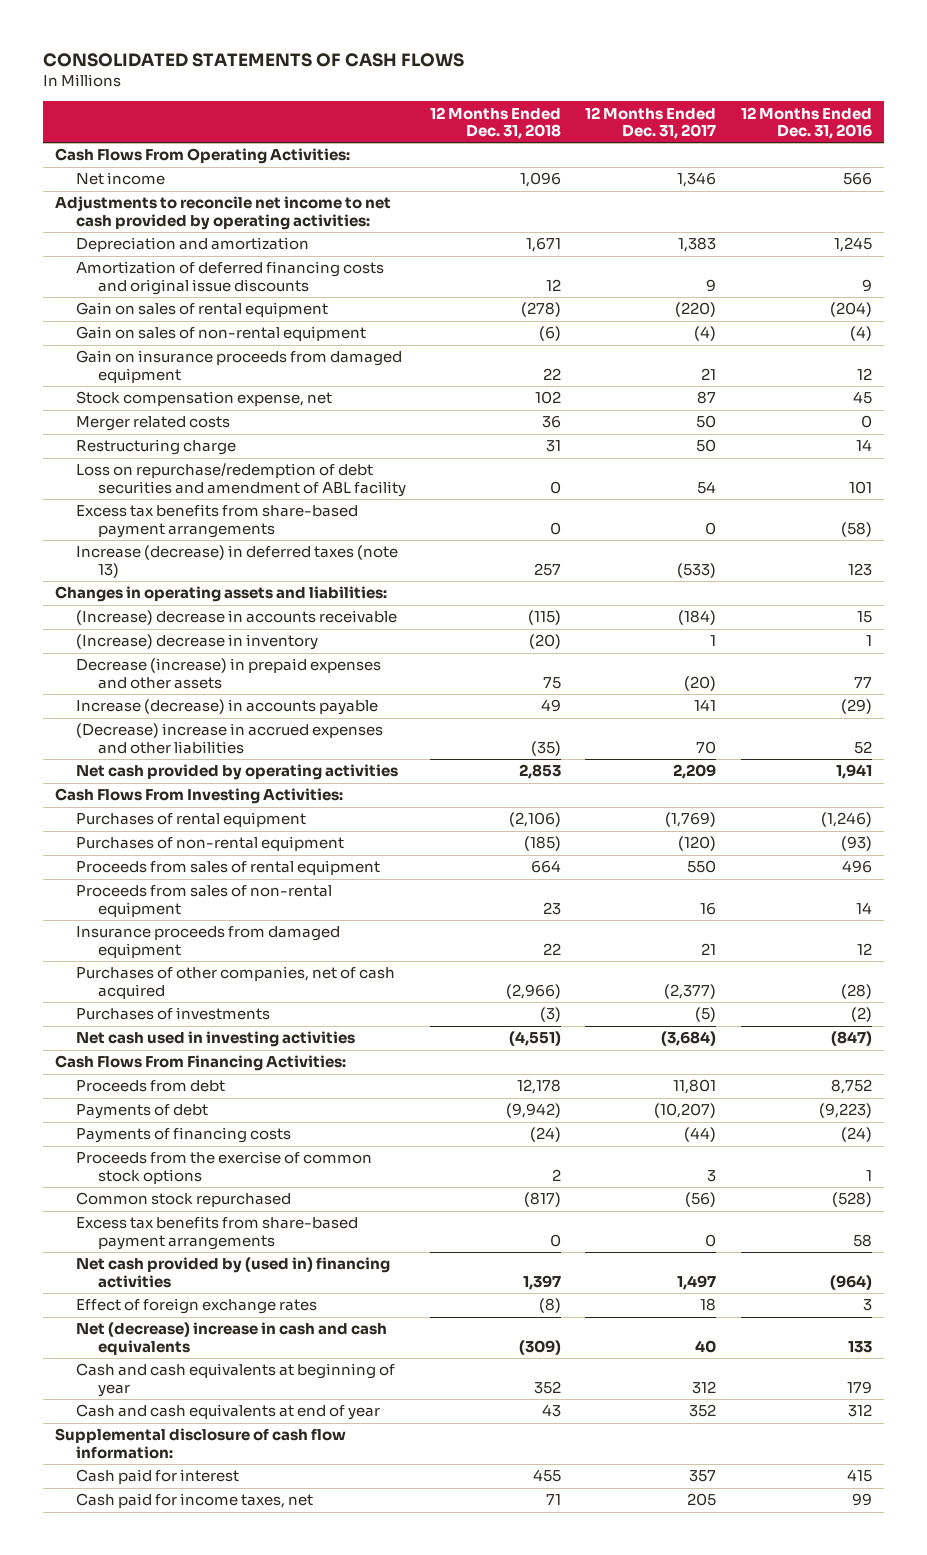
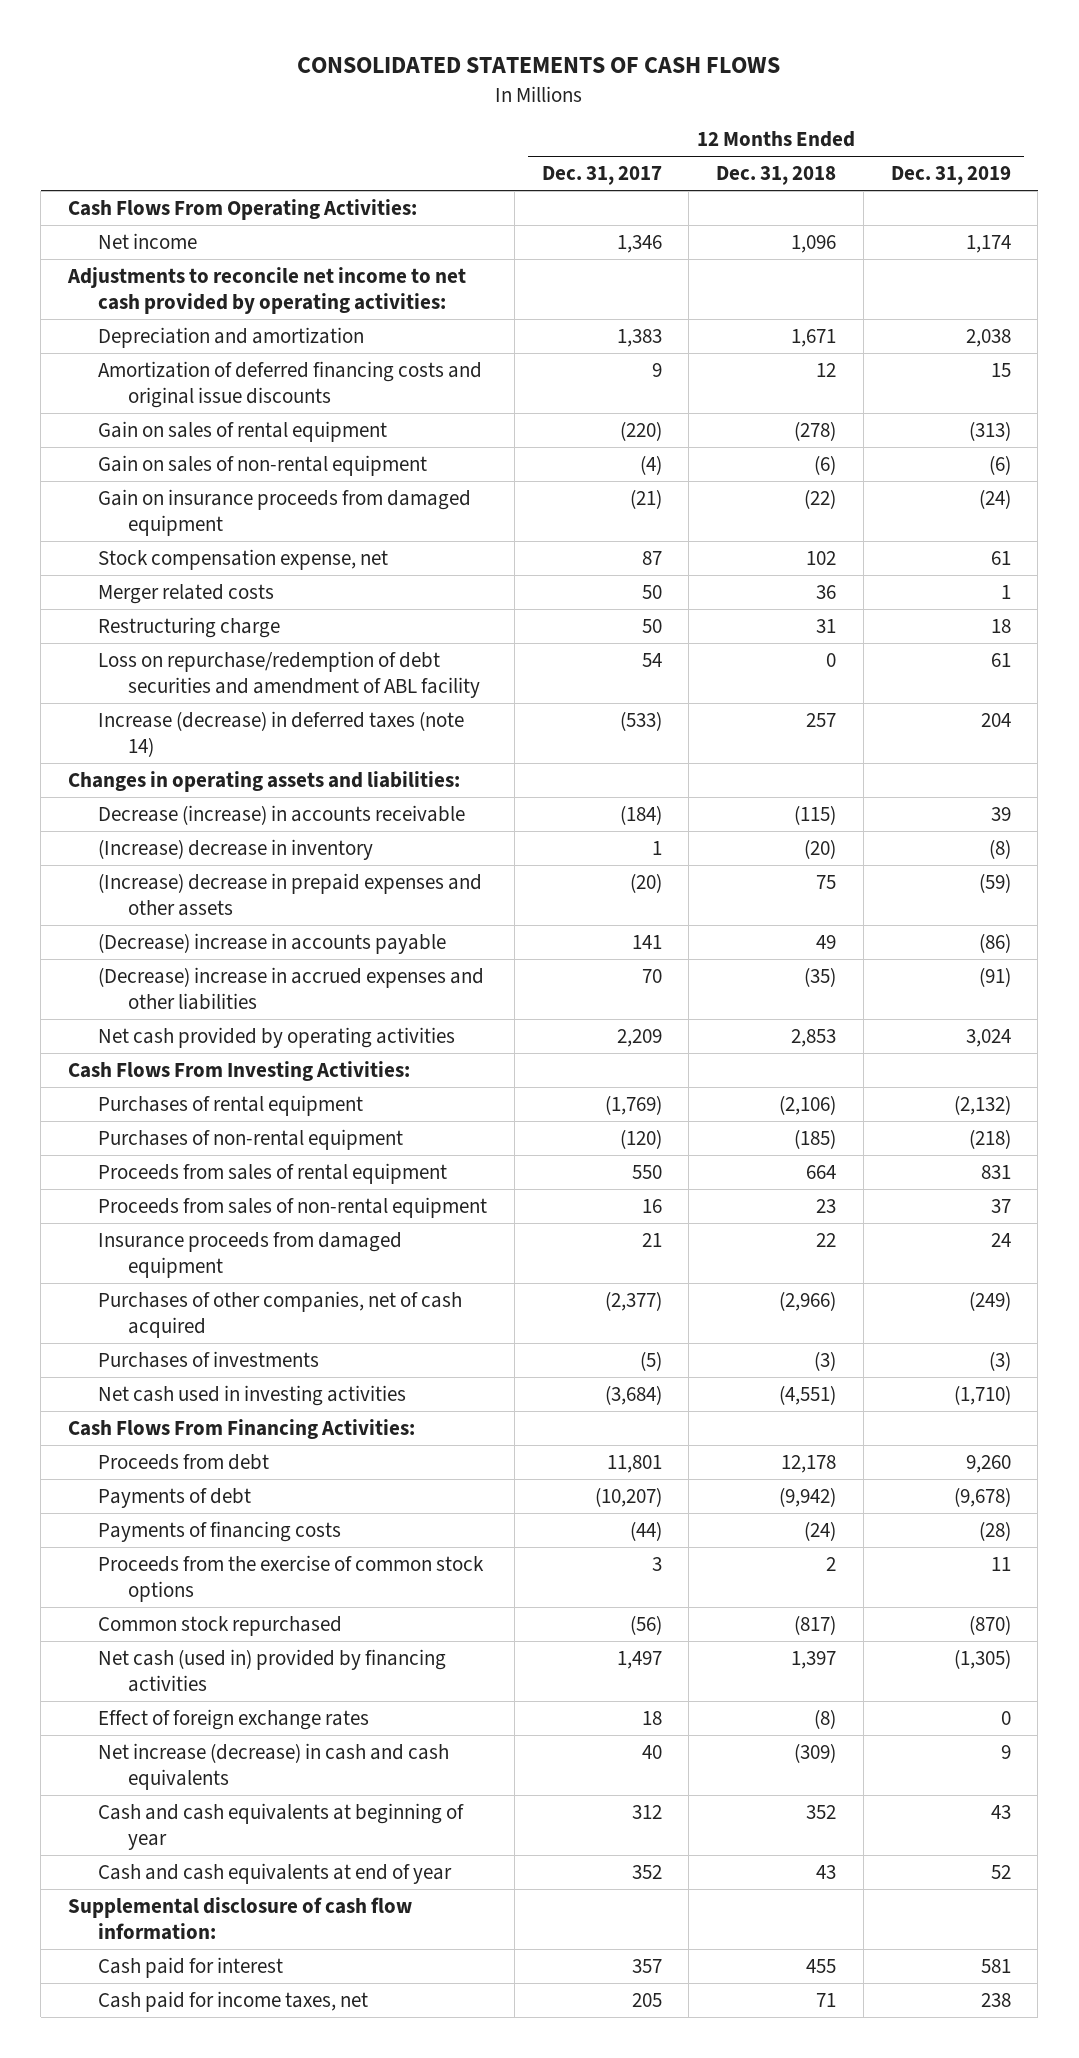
[740,106,872,140] 12 Months Ended Dec. 31, 2016 -> none
none -> [890,166,1011,186] Dec. 31, 2019
[543,367,562,380] 22 -> [804,488,837,509] (22)
[701,367,717,380] 21 -> [629,488,662,509] (21)
[76,504,359,538] Excess tax benefits from share-based payment arrangements -> none
[76,545,399,578] Increase (decrease) in deferred taxes (note 13) -> [98,710,465,758] Increase (decrease) in deferred taxes (note 14)
[76,610,398,626] (Increase) decrease in accounts receivable -> [98,804,466,825] Decrease (increase) in accounts receivable
[76,658,382,689] Decrease (increase) in prepaid expenses and other assets -> [98,872,483,917] (Increase) decrease in prepaid expenses and other assets
[76,699,379,716] Increase (decrease) in accounts payable -> [98,932,447,954] (Decrease) increase in accounts payable
[76,1216,359,1250] Excess tax benefits from share-based payment arrangements -> none
[76,1257,391,1288] Net cash provided by (used in) financing activities -> [98,1648,447,1693] Net cash (used in) provided by financing activities
[76,1322,388,1355] Net (decrease) increase in cash and cash equivalents -> [98,1742,450,1791] Net increase (decrease) in cash and cash equivalents

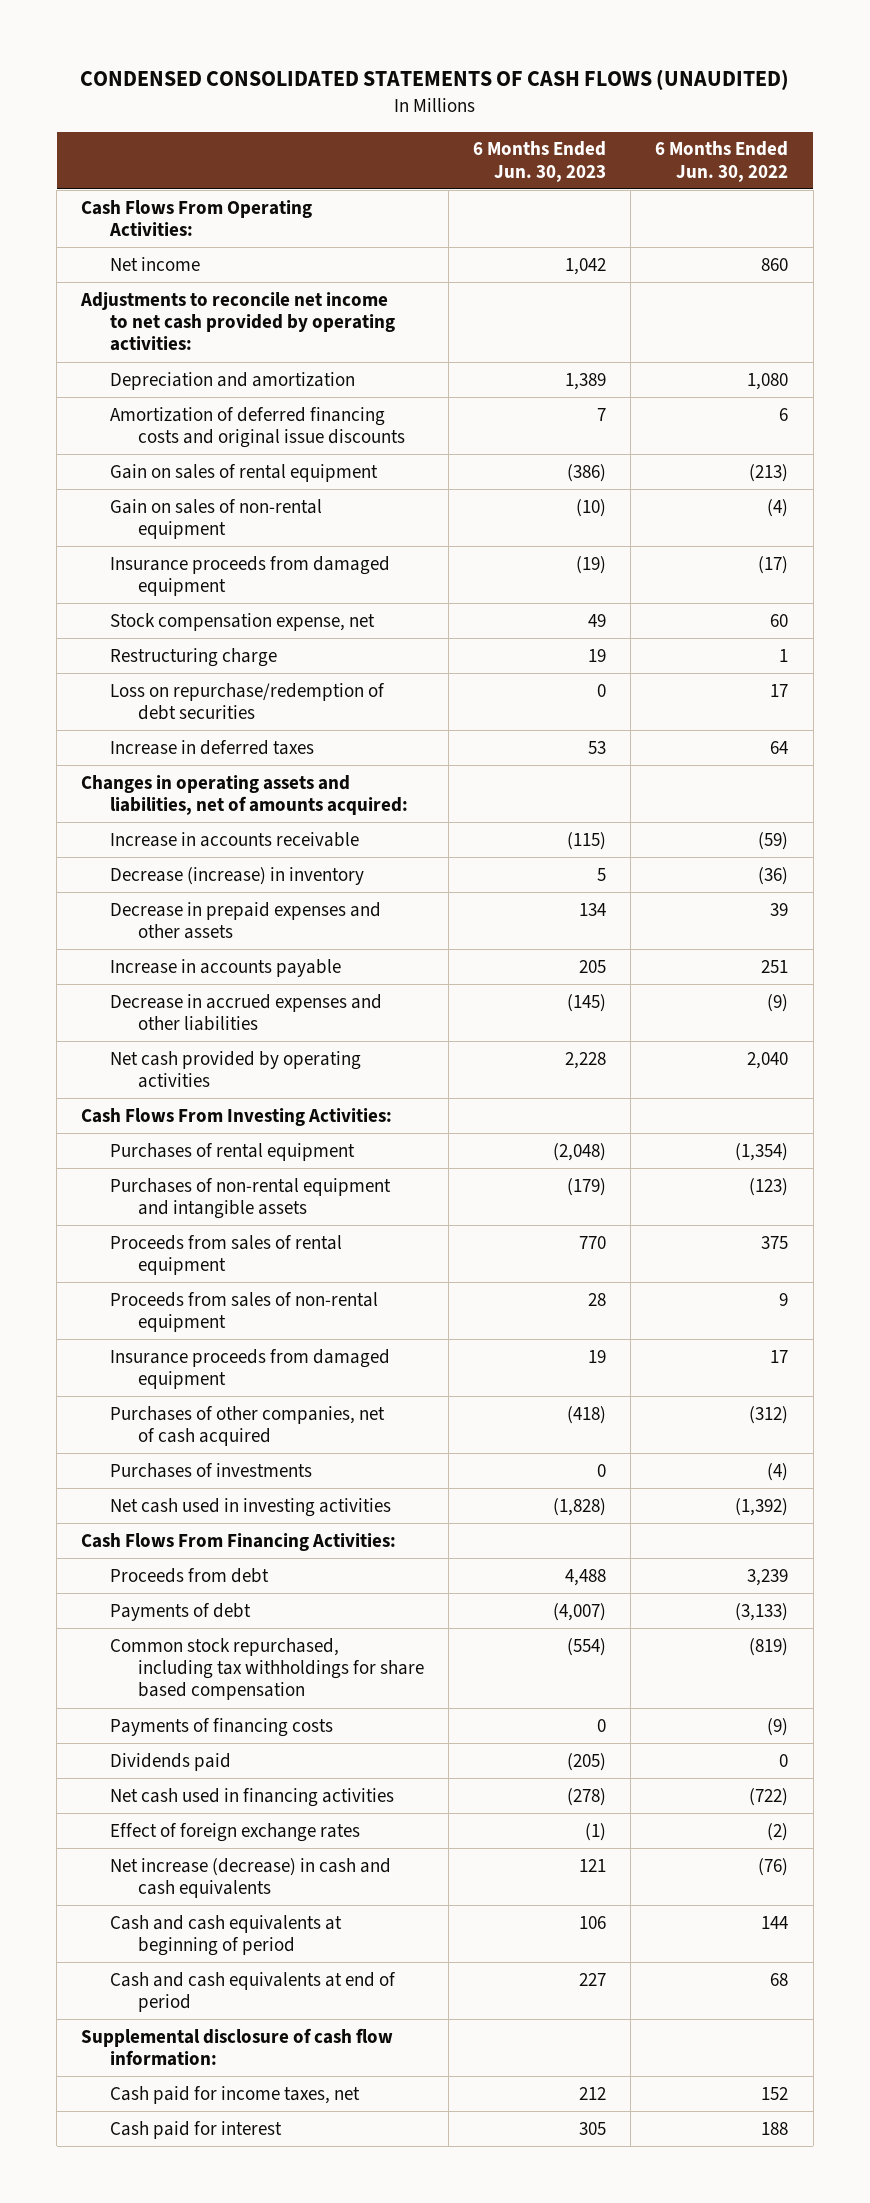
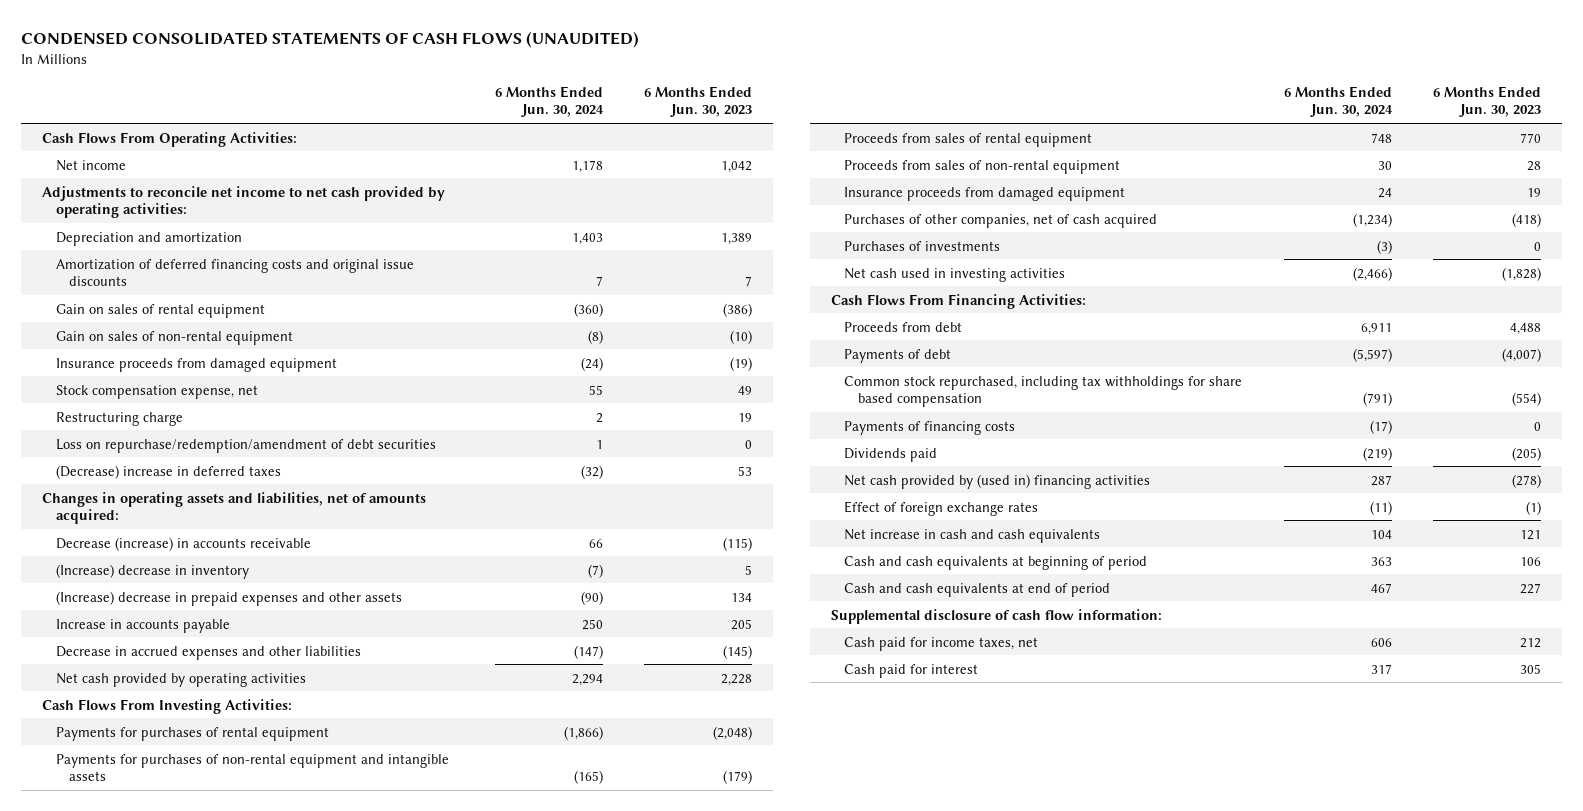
[655,141,789,182] 6 Months Ended Jun. 30, 2022 -> none
none -> [494,86,604,118] 6 Months Ended Jun. 30, 2024
[109,682,385,721] Loss on repurchase/redemption of debt securities -> [55,438,436,453] Loss on repurchase/redemption/amendment of debt securities
[109,739,314,755] Increase in deferred taxes -> [55,464,281,479] (Decrease) increase in deferred taxes
[109,831,359,847] Increase in accounts receivable -> [55,536,311,551] Decrease (increase) in accounts receivable
[109,866,364,885] Decrease (increase) in inventory -> [55,563,249,579] (Increase) decrease in inventory
[109,901,381,940] Decrease in prepaid expenses and other assets -> [55,590,402,606] (Increase) decrease in prepaid expenses and other assets
[109,1142,355,1161] Purchases of rental equipment -> [55,726,329,741] Payments for purchases of rental equipment
[109,1177,391,1220] Purchases of non-rental equipment and intangible assets -> [55,753,449,781] Payments for purchases of non-rental equipment and intangible assets
[109,1787,394,1807] Net cash used in financing activities -> [844,473,1151,489] Net cash provided by (used in) financing activities
[109,1857,391,1899] Net increase (decrease) in cash and cash equivalents -> [844,528,1101,543] Net increase in cash and cash equivalents

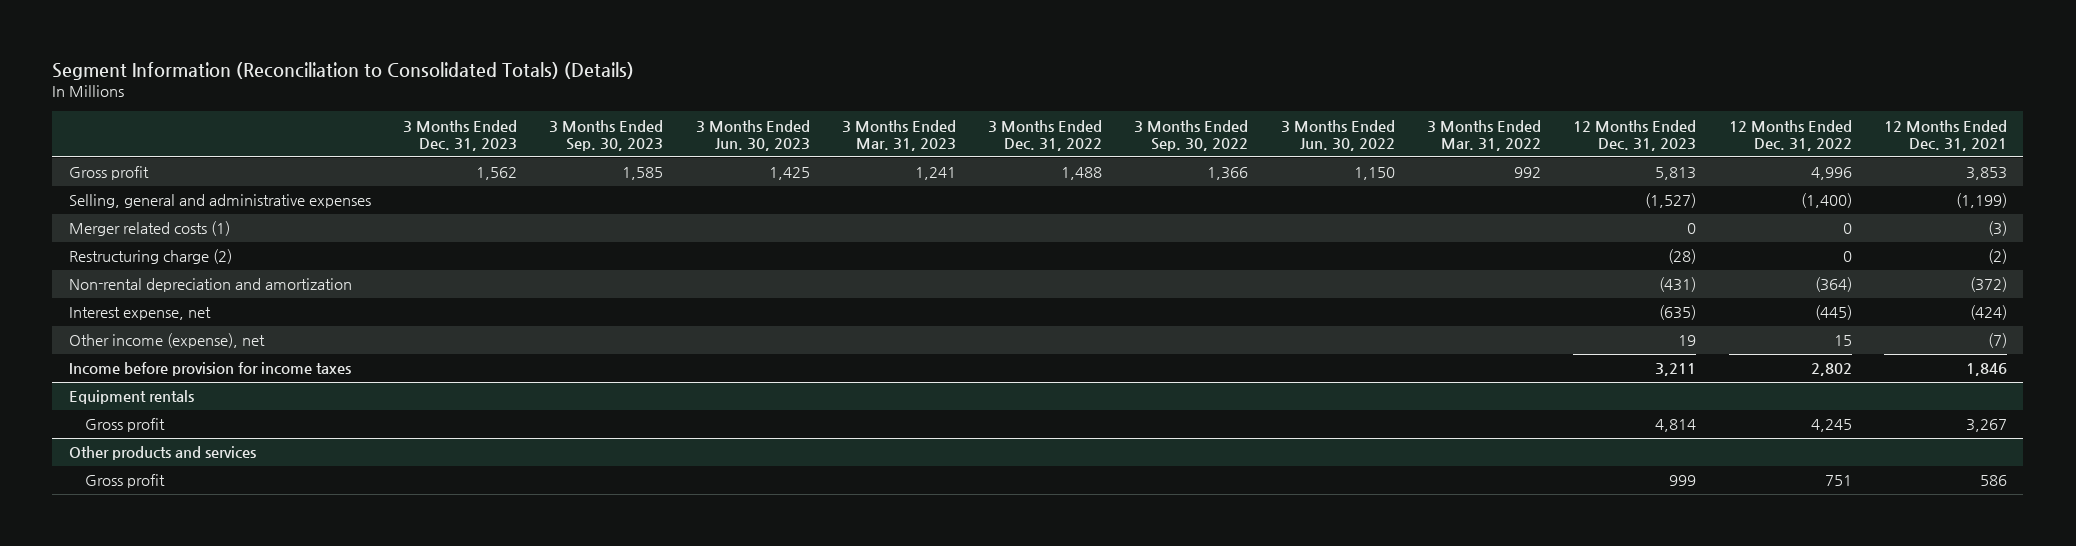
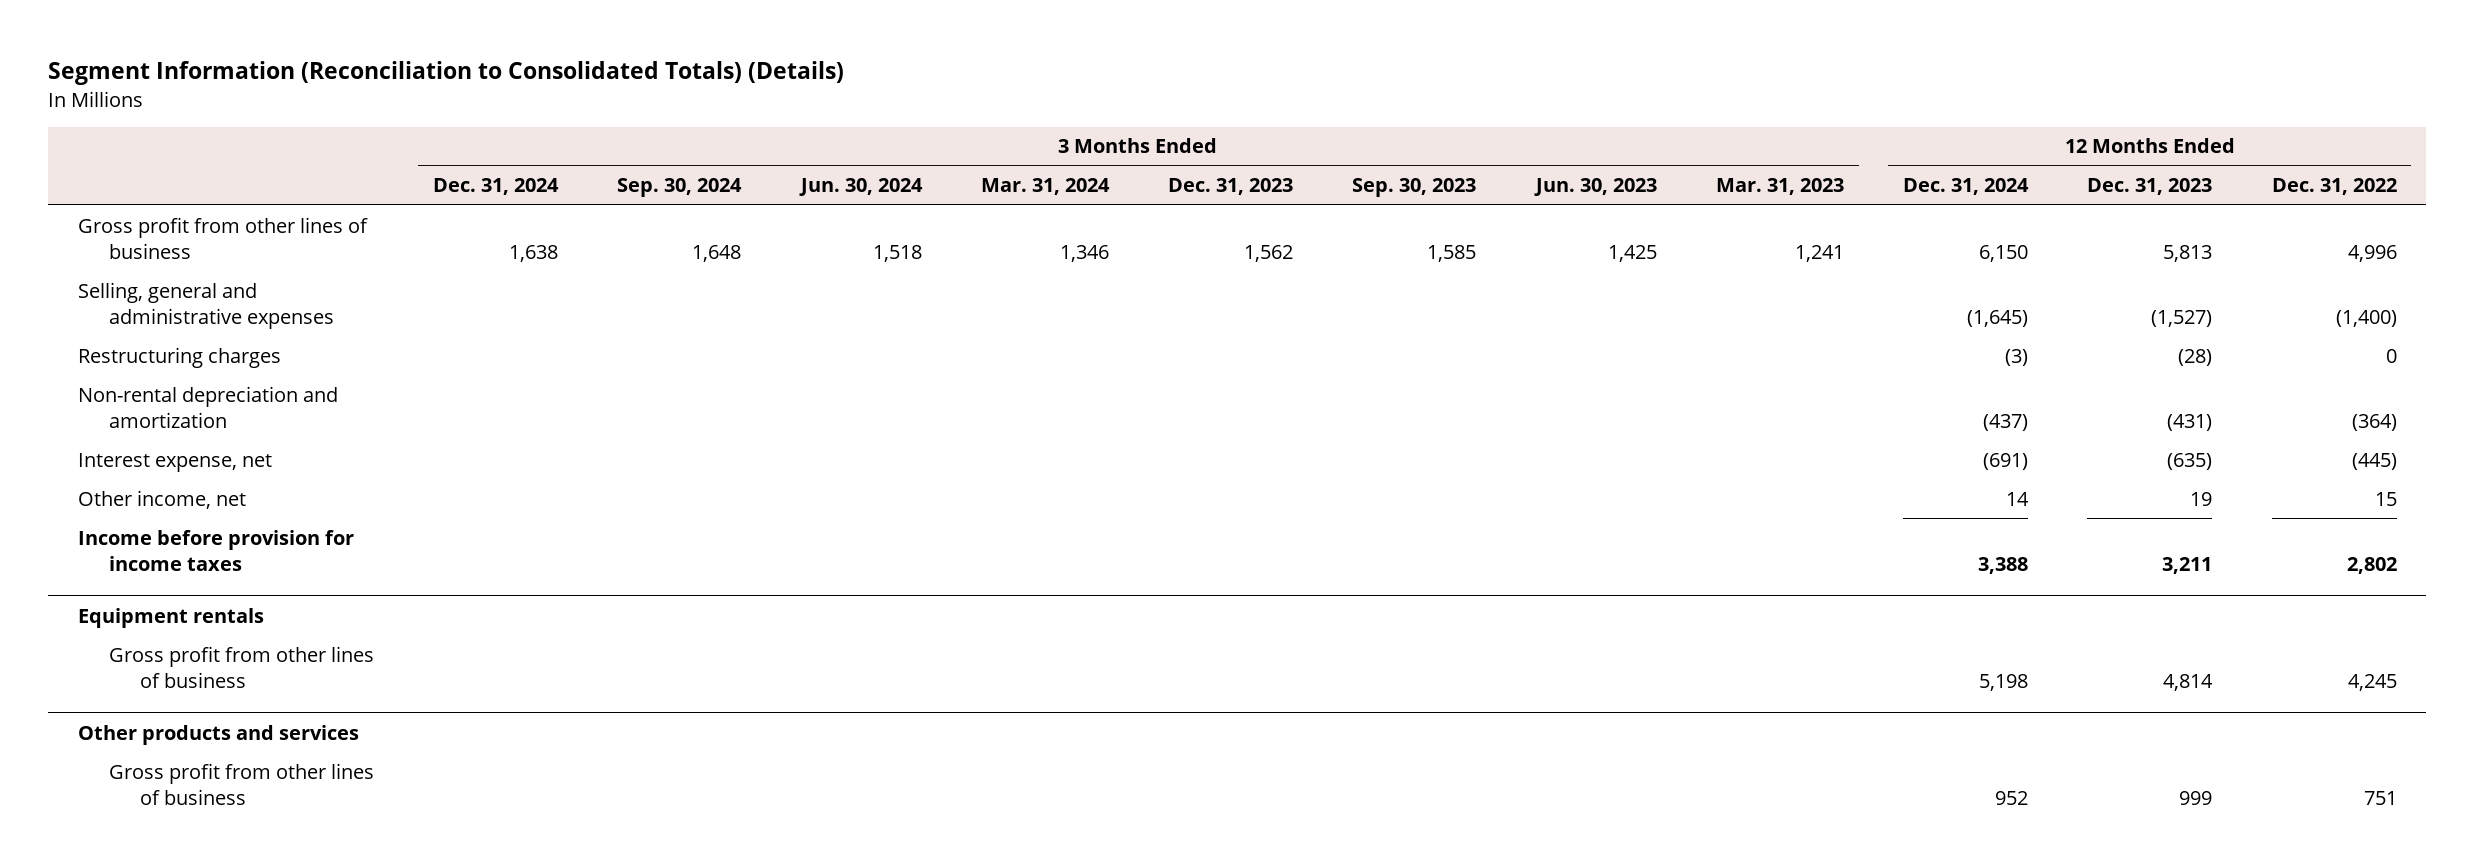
[988,119,1103,152] 3 Months Ended Dec. 31, 2022 -> none
[1134,119,1249,152] 3 Months Ended Sep. 30, 2022 -> none
[1280,119,1395,152] 3 Months Ended Jun. 30, 2022 -> none
[1427,119,1542,152] 3 Months Ended Mar. 31, 2022 -> none
[1884,119,2008,152] 12 Months Ended Dec. 31, 2021 -> none
none -> [433,178,560,196] Dec. 31, 2024
none -> [617,178,743,198] Sep. 30, 2024
none -> [798,178,923,197] Jun. 30, 2024
none -> [980,178,1110,196] Mar. 31, 2024
none -> [1903,178,2030,196] Dec. 31, 2024
[68,166,149,181] Gross profit -> [77,216,368,259] Gross profit from other lines of business
[68,221,230,237] Merger related costs (1) -> none
[68,249,232,265] Restructuring charge (2) -> [77,346,281,368] Restructuring charges
[68,333,265,349] Other income (expense), net -> [77,489,246,509] Other income, net
[84,418,165,433] Gross profit -> [108,645,374,688] Gross profit from other lines of business
[84,474,165,489] Gross profit -> [108,762,374,805] Gross profit from other lines of business

